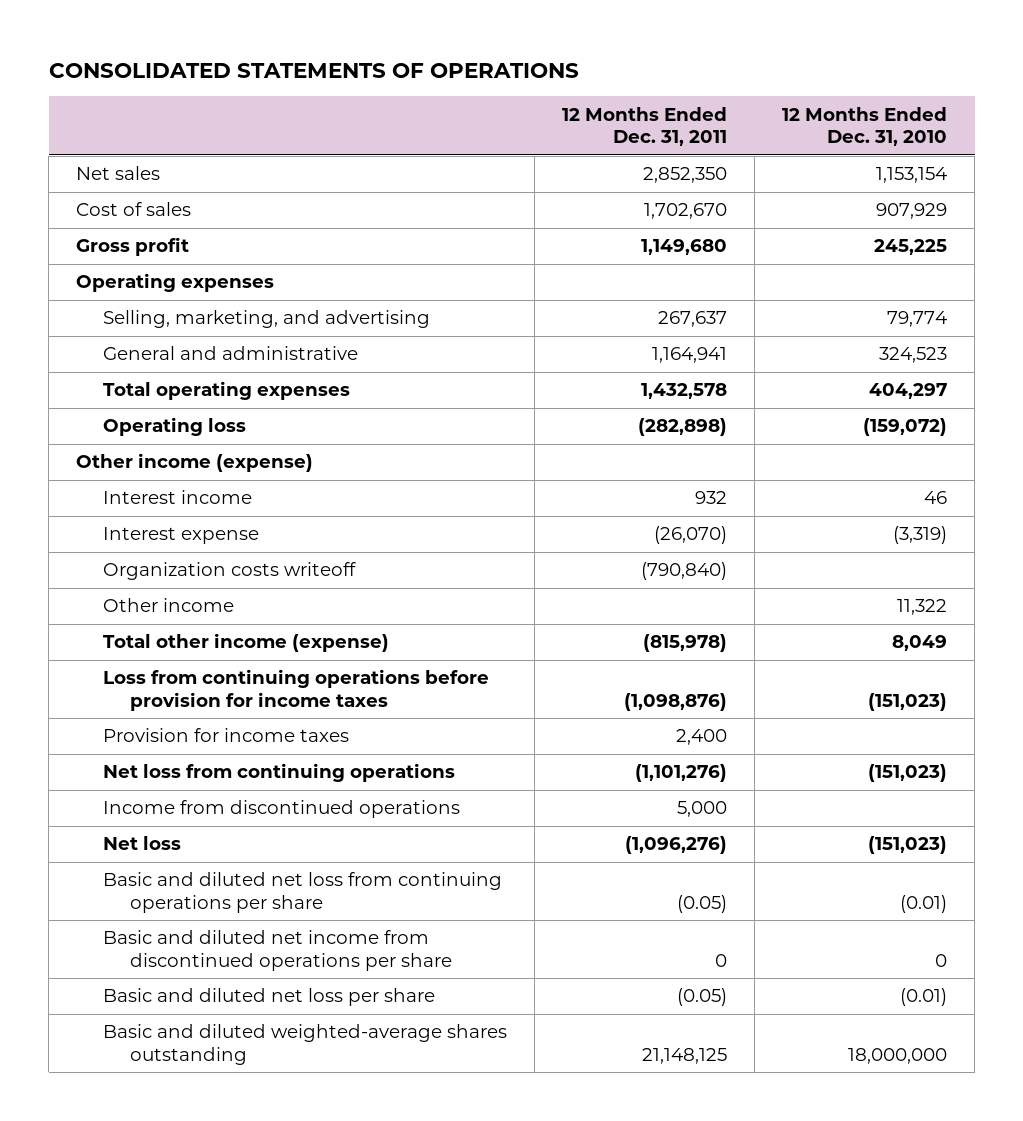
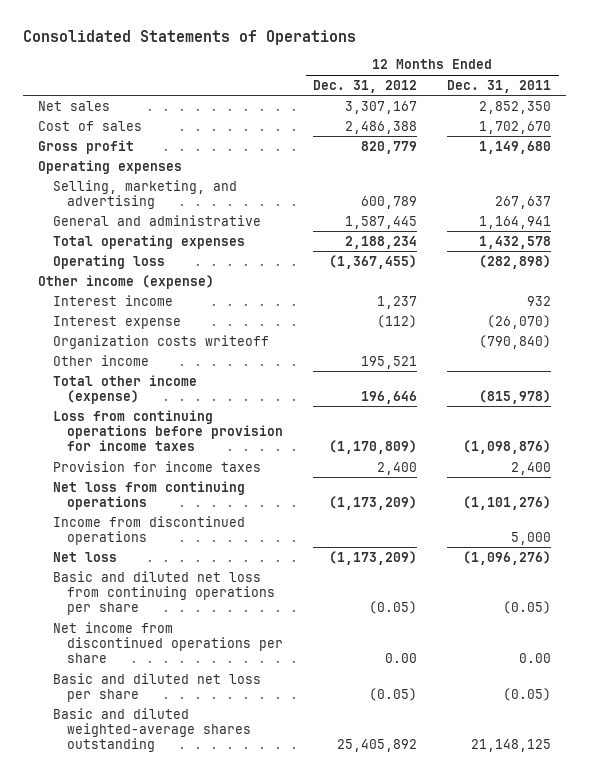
[48,62,579,78] CONSOLIDATED STATEMENTS OF OPERATIONS -> [23,30,357,46] Consolidated Statements of Operations
[782,106,948,147] 12 Months Ended Dec. 31, 2010 -> none
none -> [313,79,418,93] Dec. 31, 2012
[102,930,452,971] Basic and diluted net income from discontinued operations per share -> [52,621,284,664] Net income from discontinued operations per share
[714,953,727,967] 0 -> [519,653,552,664] 0.00

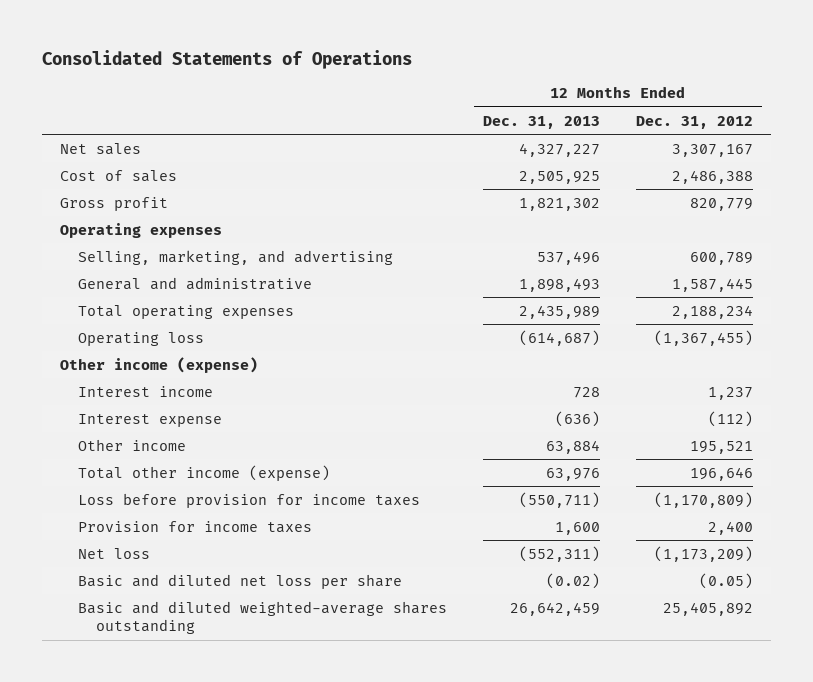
[447,79,552,93] Dec. 31, 2011 -> none
none -> [482,115,600,129] Dec. 31, 2013
[52,334,269,349] Organization costs writeoff -> none
[52,409,284,452] Loss from continuing operations before provision for income taxes -> [78,492,421,508] Loss before provision for income taxes
[52,480,245,510] Net loss from continuing operations -> none
[52,515,245,545] Income from discontinued operations -> none
[52,570,276,616] Basic and diluted net loss from continuing operations per share -> none
[52,621,284,664] Net income from discontinued operations per share -> none

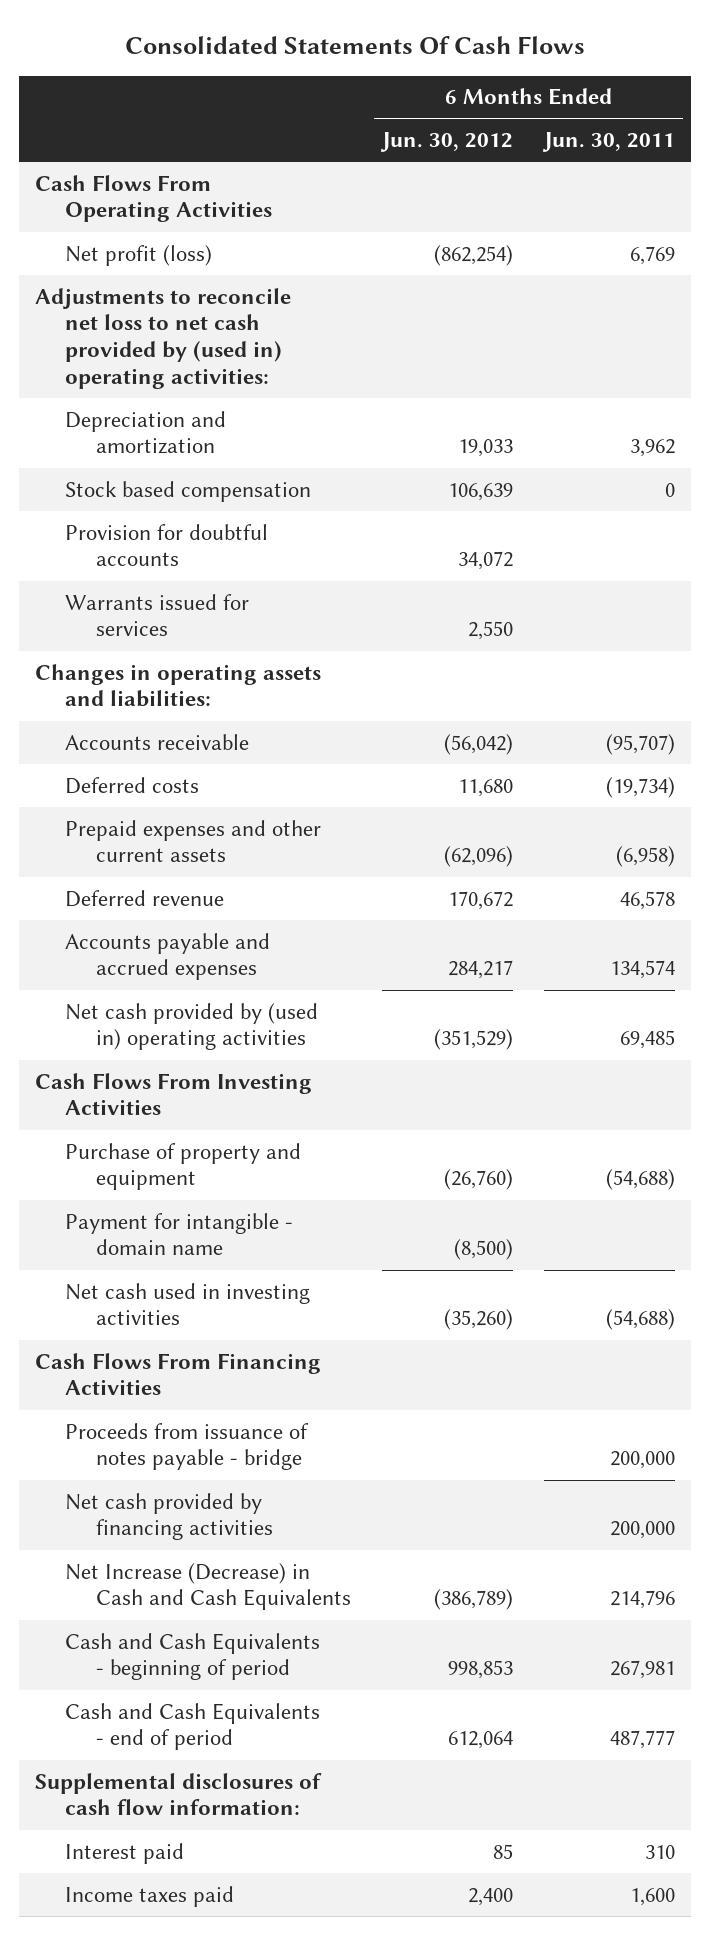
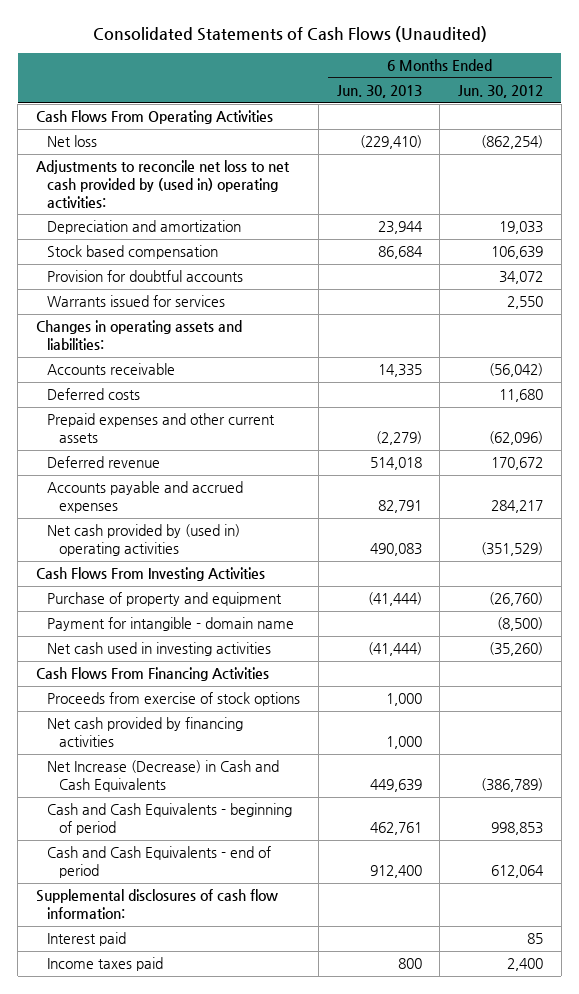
[124,35,585,54] Consolidated Statements Of Cash Flows -> [92,26,487,43] Consolidated Statements of Cash Flows (Unaudited)
[542,132,676,153] Jun. 30, 2011 -> none
none -> [336,85,422,99] Jun. 30, 2013
[65,244,213,266] Net profit (loss) -> [47,135,98,148] Net loss
[65,1422,310,1471] Proceeds from issuance of notes payable - bridge -> none
none -> [47,692,301,707] Proceeds from exercise of stock options

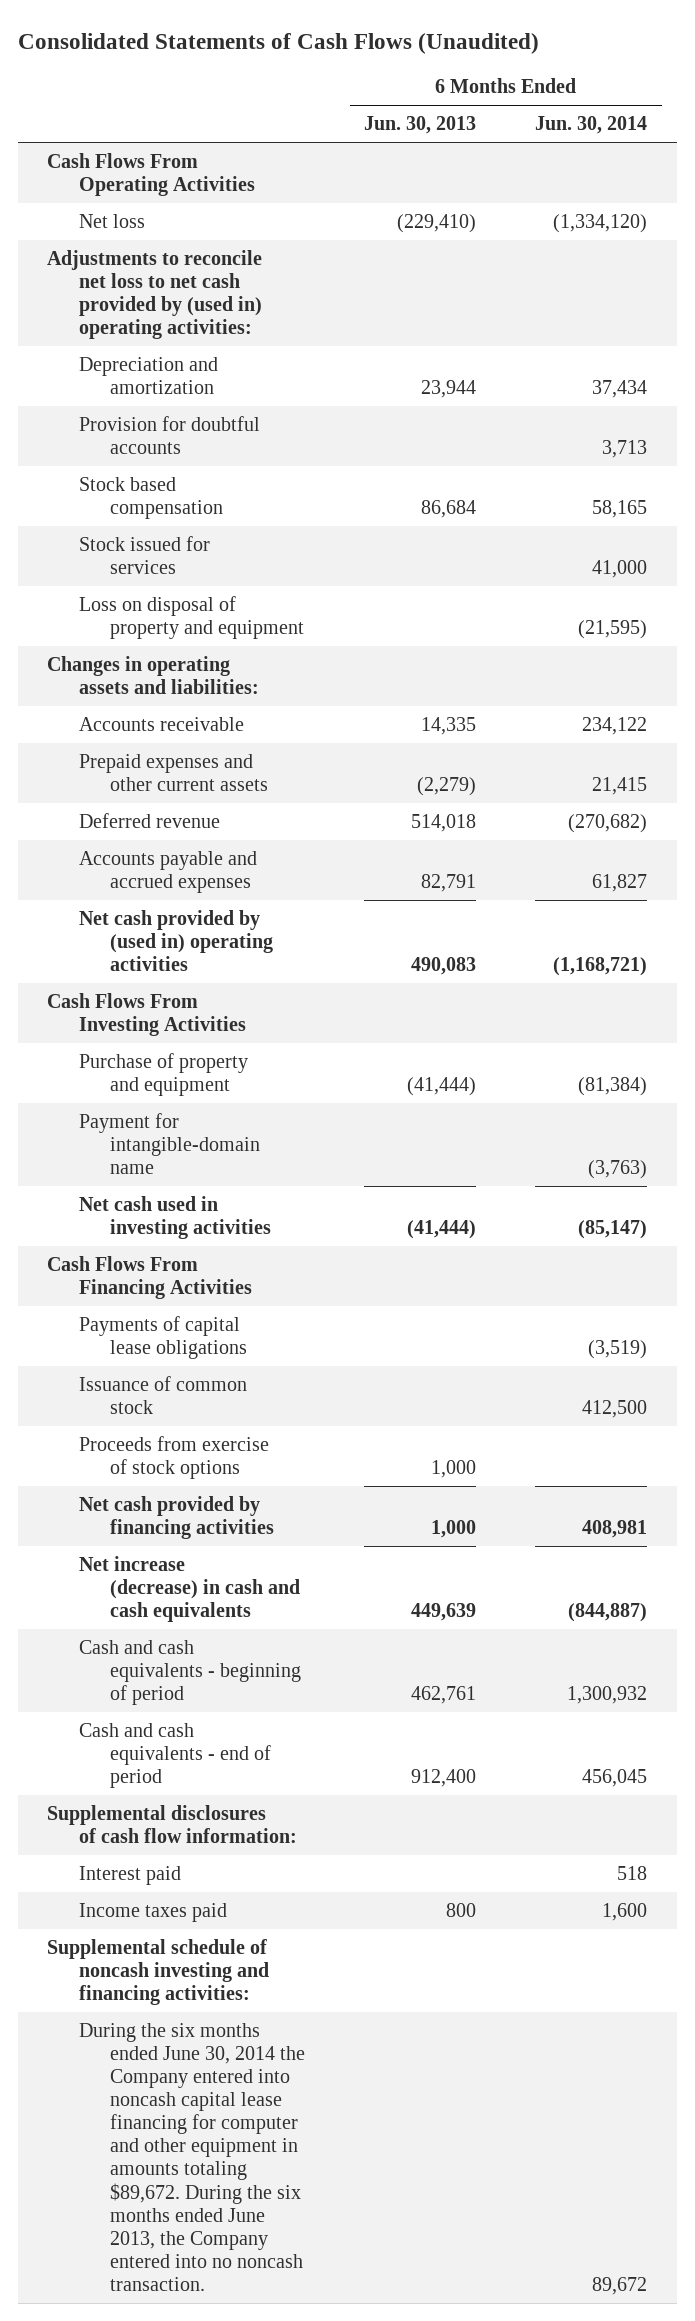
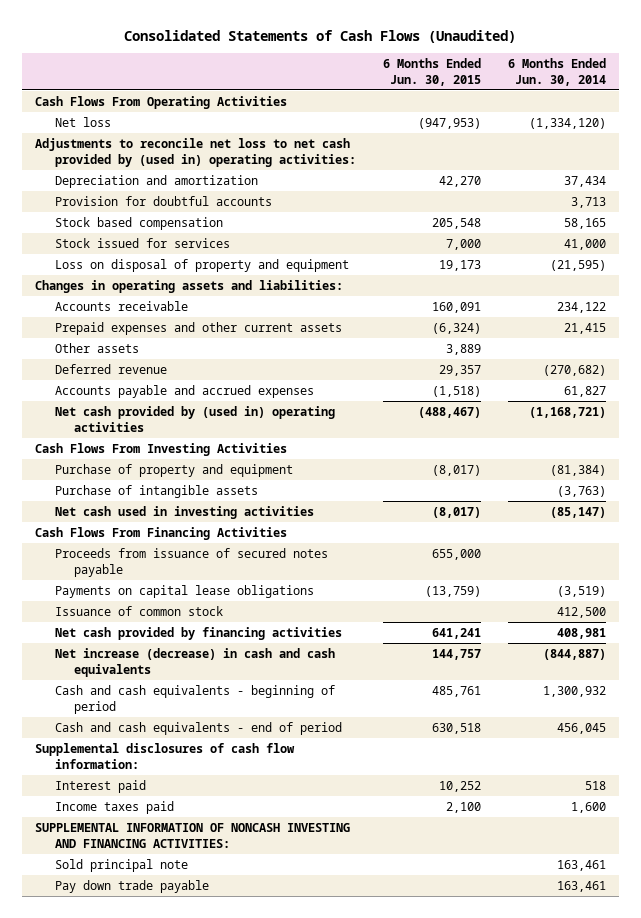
[364,116,477,135] Jun. 30, 2013 -> none
none -> [382,57,481,86] 6 Months Ended Jun. 30, 2015
none -> [54,342,139,353] Other assets
[78,1112,261,1175] Payment for intangible-domain name -> [54,484,258,498] Purchase of intangible assets
none -> [54,547,328,577] Proceeds from issuance of secured notes payable
[78,1315,248,1359] Payments of capital lease obligations -> [54,584,314,598] Payments on capital lease obligations
[78,1435,269,1479] Proceeds from exercise of stock options -> none
[78,2022,306,2291] During the six months ended June 30, 2014 the Company entered into noncash capital lease financing for computer and other equipment in amounts totaling $89,672. During the six months ended June 2013, the Company entered into no noncash transaction. -> none
[47,1938,269,2006] Supplemental schedule of noncash investing and financing activities: -> [35,822,351,848] SUPPLEMENTAL INFORMATION OF NONCASH INVESTING AND FINANCING ACTIVITIES:
none -> [54,858,188,872] Sold principal note
none -> [54,879,209,893] Pay down trade payable

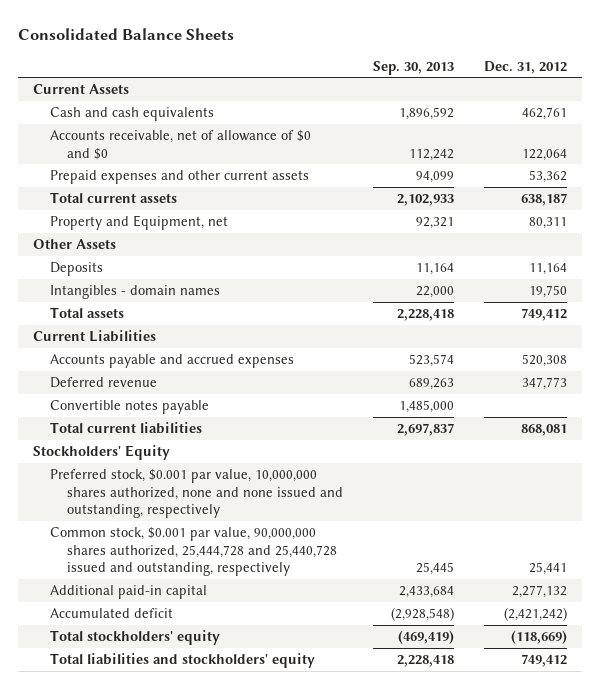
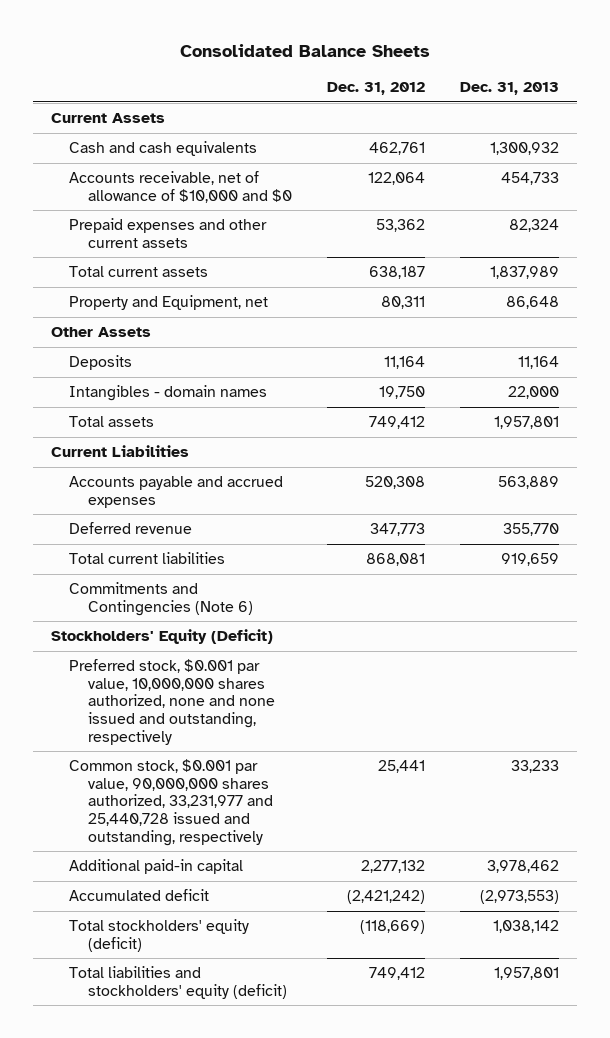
[373,60,455,75] Sep. 30, 2013 -> none
none -> [460,82,560,96] Dec. 31, 2013
[50,129,312,160] Accounts receivable, net of allowance of $0 and $0 -> [69,170,293,203] Accounts receivable, net of allowance of $10,000 and $0
[50,399,210,414] Convertible notes payable -> none
none -> [69,581,254,616] Commitments and Contingencies (Note 6)
[33,444,171,460] Stockholders' Equity -> [50,628,273,644] Stockholders' Equity (Deficit)
[50,526,338,577] Common stock, $0.001 par value, 90,000,000 shares authorized, 25,444,728 and 25,440,728 issued and outstanding, respectively -> [69,758,274,846] Common stock, $0.001 par value, 90,000,000 shares authorized, 33,231,977 and 25,440,728 issued and outstanding, respectively
[50,629,221,645] Total stockholders' equity -> [69,918,250,952] Total stockholders' equity (deficit)
[50,652,316,668] Total liabilities and stockholders' equity -> [69,965,288,999] Total liabilities and stockholders' equity (deficit)

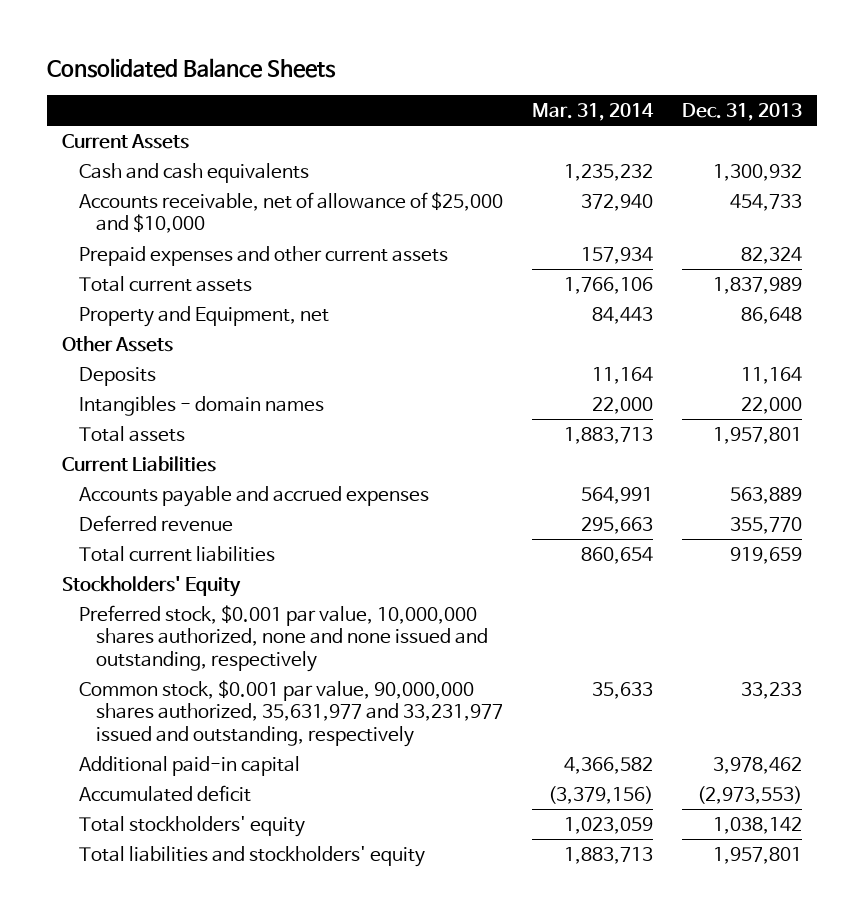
[327,82,426,96] Dec. 31, 2012 -> none
none -> [532,102,655,121] Mar. 31, 2014
[69,170,293,203] Accounts receivable, net of allowance of $10,000 and $0 -> [79,191,504,234] Accounts receivable, net of allowance of $25,000 and $10,000
[69,581,254,616] Commitments and Contingencies (Note 6) -> none
[50,628,273,644] Stockholders' Equity (Deficit) -> [61,575,241,597] Stockholders' Equity
[69,758,274,846] Common stock, $0.001 par value, 90,000,000 shares authorized, 33,231,977 and 25,440,728 issued and outstanding, respectively -> [79,679,504,747] Common stock, $0.001 par value, 90,000,000 shares authorized, 35,631,977 and 33,231,977 issued and outstanding, respectively
[69,918,250,952] Total stockholders' equity (deficit) -> [79,815,306,837] Total stockholders' equity
[69,965,288,999] Total liabilities and stockholders' equity (deficit) -> [79,845,426,867] Total liabilities and stockholders' equity

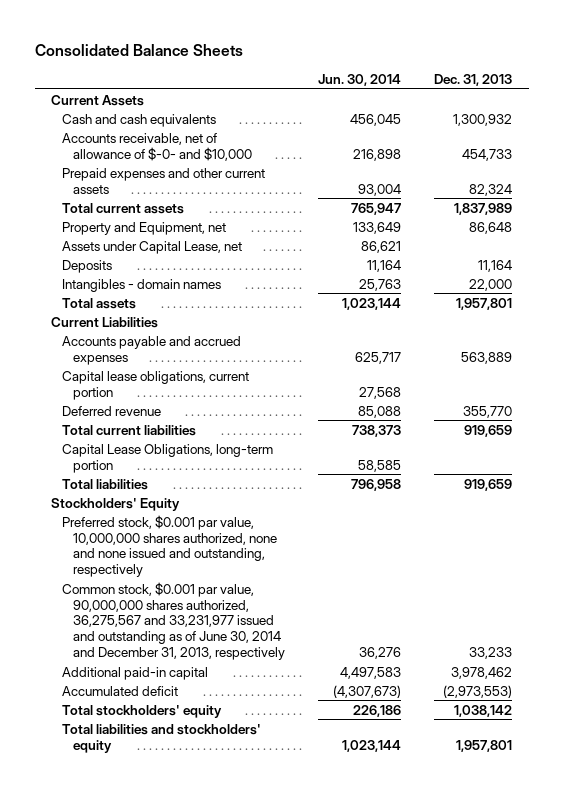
[532,102,655,121] Mar. 31, 2014 -> none
none -> [318,74,402,87] Jun. 30, 2014
[79,191,504,234] Accounts receivable, net of allowance of $25,000 and $10,000 -> [62,132,253,161] Accounts receivable, net of allowance of $-0- and $10,000
[61,335,173,352] Other Assets -> none
none -> [62,240,243,254] Assets under Capital Lease, net
none -> [62,370,250,400] Capital lease obligations, current portion
none -> [62,443,274,473] Capital Lease Obligations, long-term portion
none -> [62,478,149,490] Total liabilities
[79,679,504,747] Common stock, $0.001 par value, 90,000,000 shares authorized, 35,631,977 and 33,231,977 issued and outstanding, respectively -> [62,581,286,661] Common stock, $0.001 par value, 90,000,000 shares authorized, 36,275,567 and 33,231,977 issued and outstanding as of June 30, 2014 and December 31, 2013, respectively

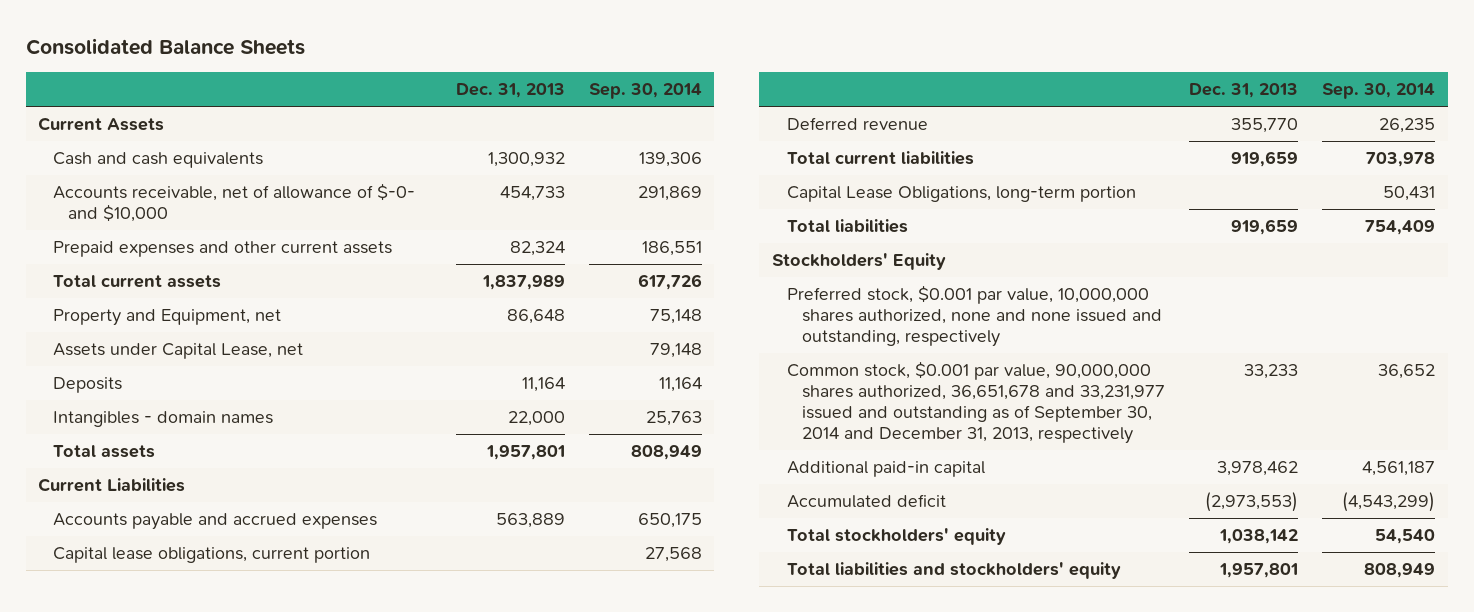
[318,74,402,87] Jun. 30, 2014 -> none
none -> [588,83,702,100] Sep. 30, 2014
[62,581,286,661] Common stock, $0.001 par value, 90,000,000 shares authorized, 36,275,567 and 33,231,977 issued and outstanding as of June 30, 2014 and December 31, 2013, respectively -> [786,361,1165,445] Common stock, $0.001 par value, 90,000,000 shares authorized, 36,651,678 and 33,231,977 issued and outstanding as of September 30, 2014 and December 31, 2013, respectively

